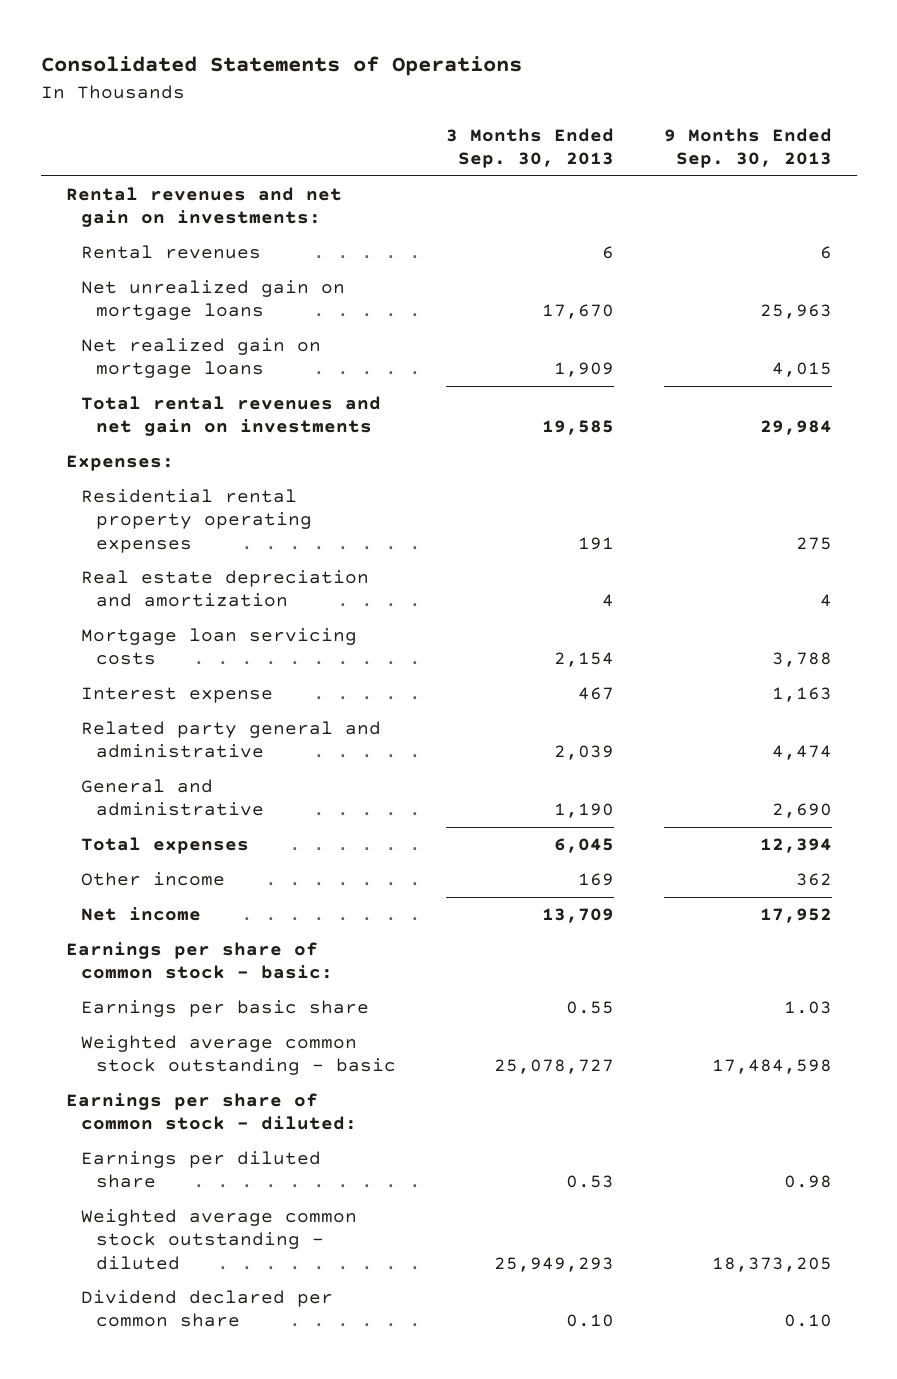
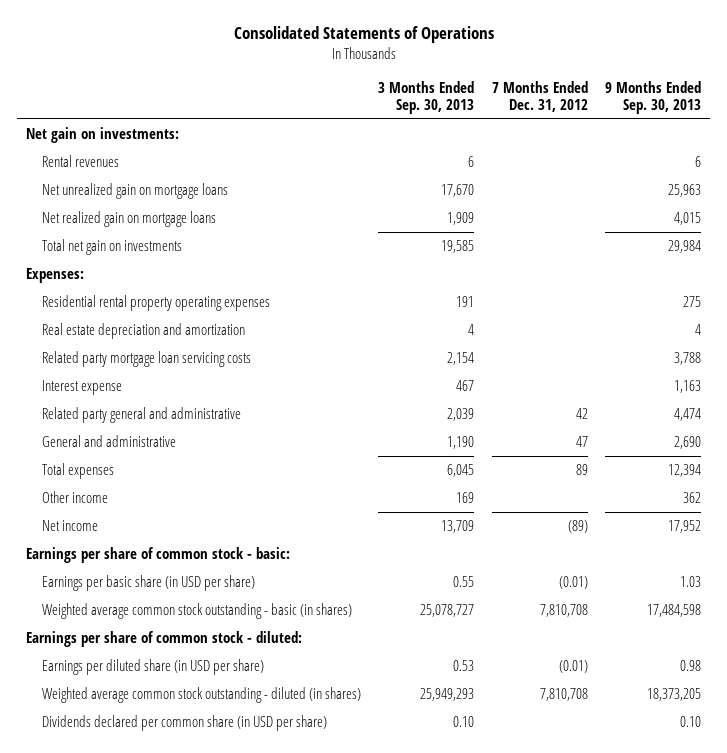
none -> [491,80,588,112] 7 Months Ended Dec. 31, 2012
[65,187,342,228] Rental revenues and net gain on investments: -> [25,127,179,144] Net gain on investments:
[80,396,381,437] Total rental revenues and net gain on investments -> [41,239,182,256] Total net gain on investments
[80,628,357,666] Mortgage loan servicing costs -> [41,351,251,368] Related party mortgage loan servicing costs
[80,1000,369,1018] Earnings per basic share -> [41,575,255,592] Earnings per basic share (in USD per share)
[80,1035,396,1076] Weighted average common stock outstanding - basic -> [41,603,352,620] Weighted average common stock outstanding - basic (in shares)
[80,1151,321,1189] Earnings per diluted share -> [41,659,264,676] Earnings per diluted share (in USD per share)
[80,1209,357,1270] Weighted average common stock outstanding - diluted -> [41,687,361,704] Weighted average common stock outstanding - diluted (in shares)
[80,1290,333,1328] Dividend declared per common share -> [41,715,327,732] Dividends declared per common share (in USD per share)

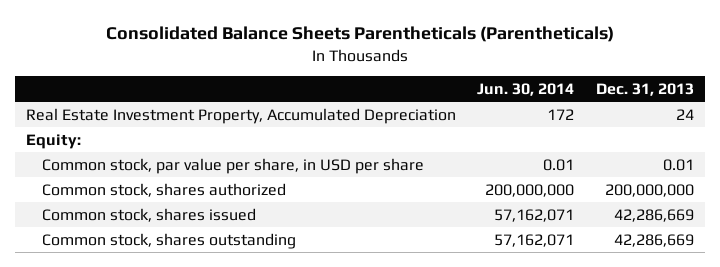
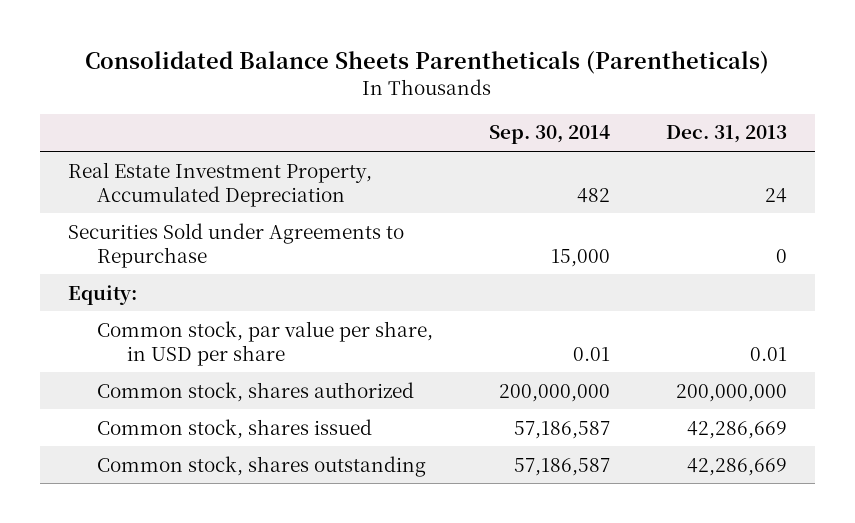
[477,83,575,97] Jun. 30, 2014 -> none
none -> [489,125,611,145] Sep. 30, 2014
none -> [67,222,404,268] Securities Sold under Agreements to Repurchase

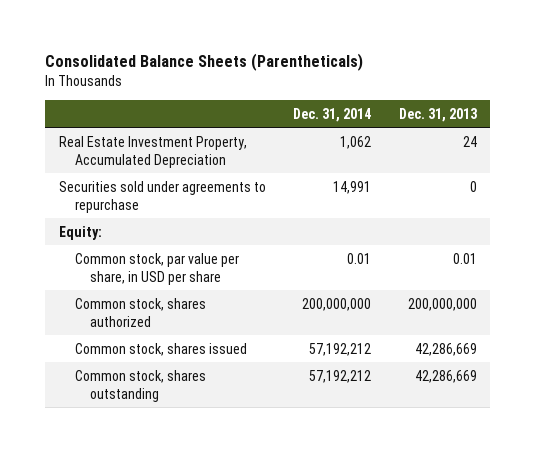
[85,51,770,75] Consolidated Balance Sheets Parentheticals (Parentheticals) -> [45,52,364,71] Consolidated Balance Sheets (Parentheticals)
[489,125,611,145] Sep. 30, 2014 -> none
none -> [293,107,372,122] Dec. 31, 2014
[67,222,404,268] Securities Sold under Agreements to Repurchase -> [58,180,266,213] Securities sold under agreements to repurchase

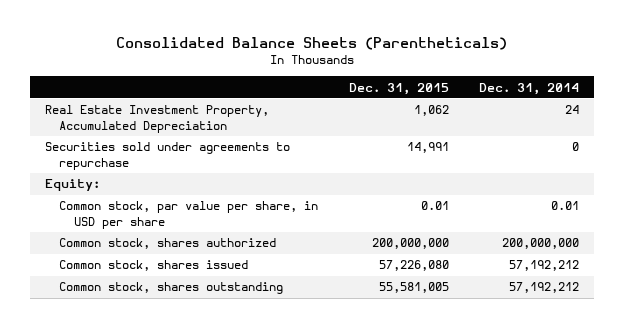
[398,107,477,122] Dec. 31, 2013 -> none
none -> [348,82,449,95] Dec. 31, 2015
[340,135,372,149] 1,062 -> [564,105,579,115] 24
[333,180,372,194] 14,991 -> [571,142,579,152] 0

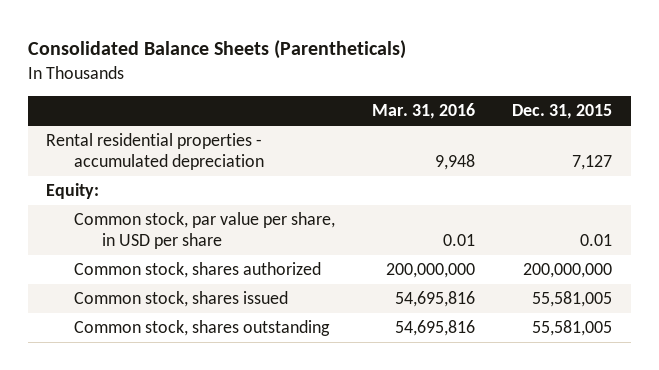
[478,82,579,95] Dec. 31, 2014 -> none
none -> [372,103,476,120] Mar. 31, 2016
[44,142,290,170] Securities sold under agreements to repurchase -> none
[44,105,269,133] Real Estate Investment Property, Accumulated Depreciation -> [46,133,265,170] Rental residential properties - accumulated depreciation
[413,105,449,117] 1,062 -> [572,154,613,170] 7,127
[378,260,449,272] 57,226,080 -> [532,291,613,308] 55,581,005

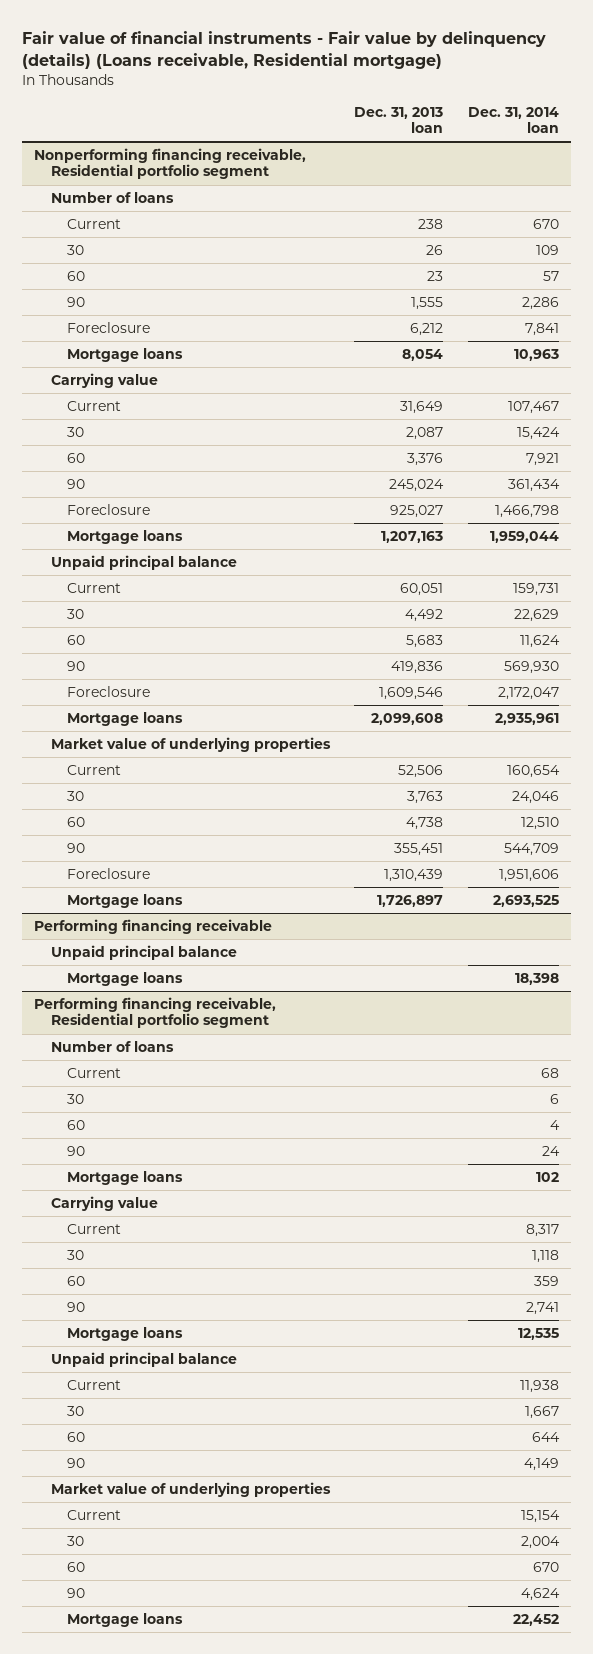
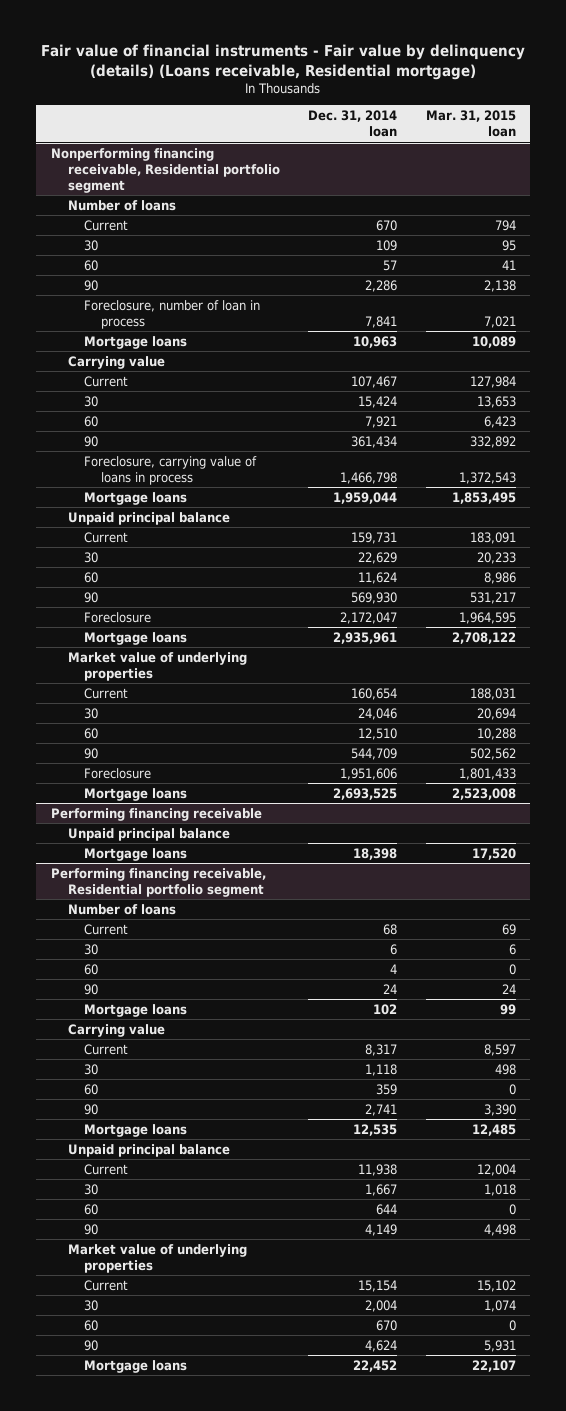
[354,106,444,134] Dec. 31, 2013 loan -> none
none -> [425,110,516,138] Mar. 31, 2015 loan
[67,322,151,334] Foreclosure -> [84,299,261,329] Foreclosure, number of loan in process
[67,504,151,516] Foreclosure -> [84,455,258,485] Foreclosure, carrying value of loans in process

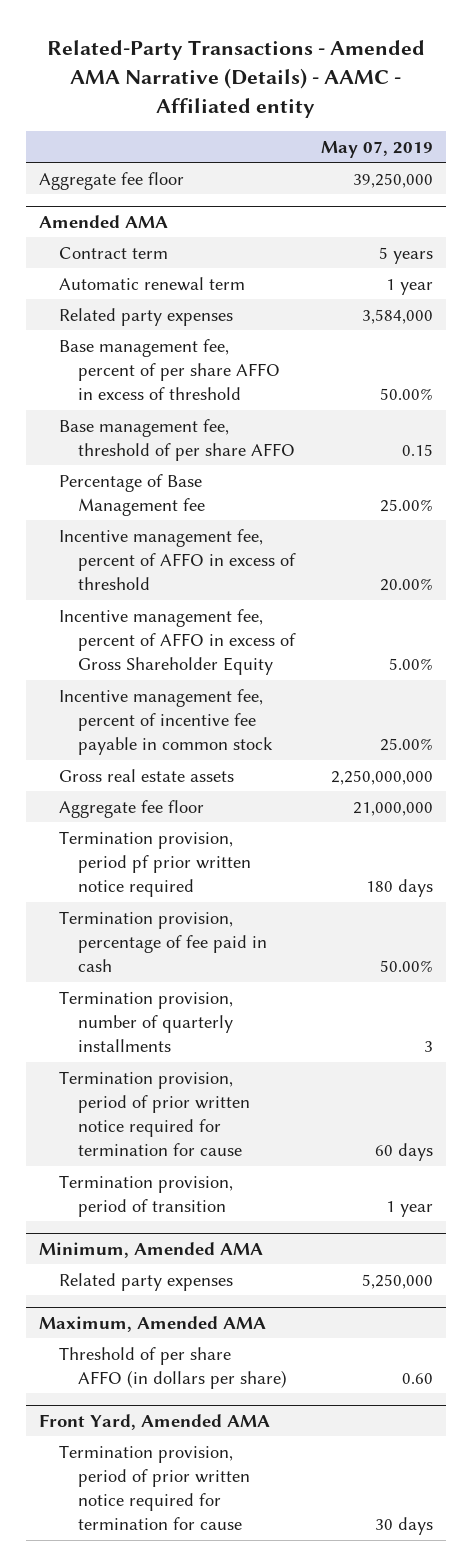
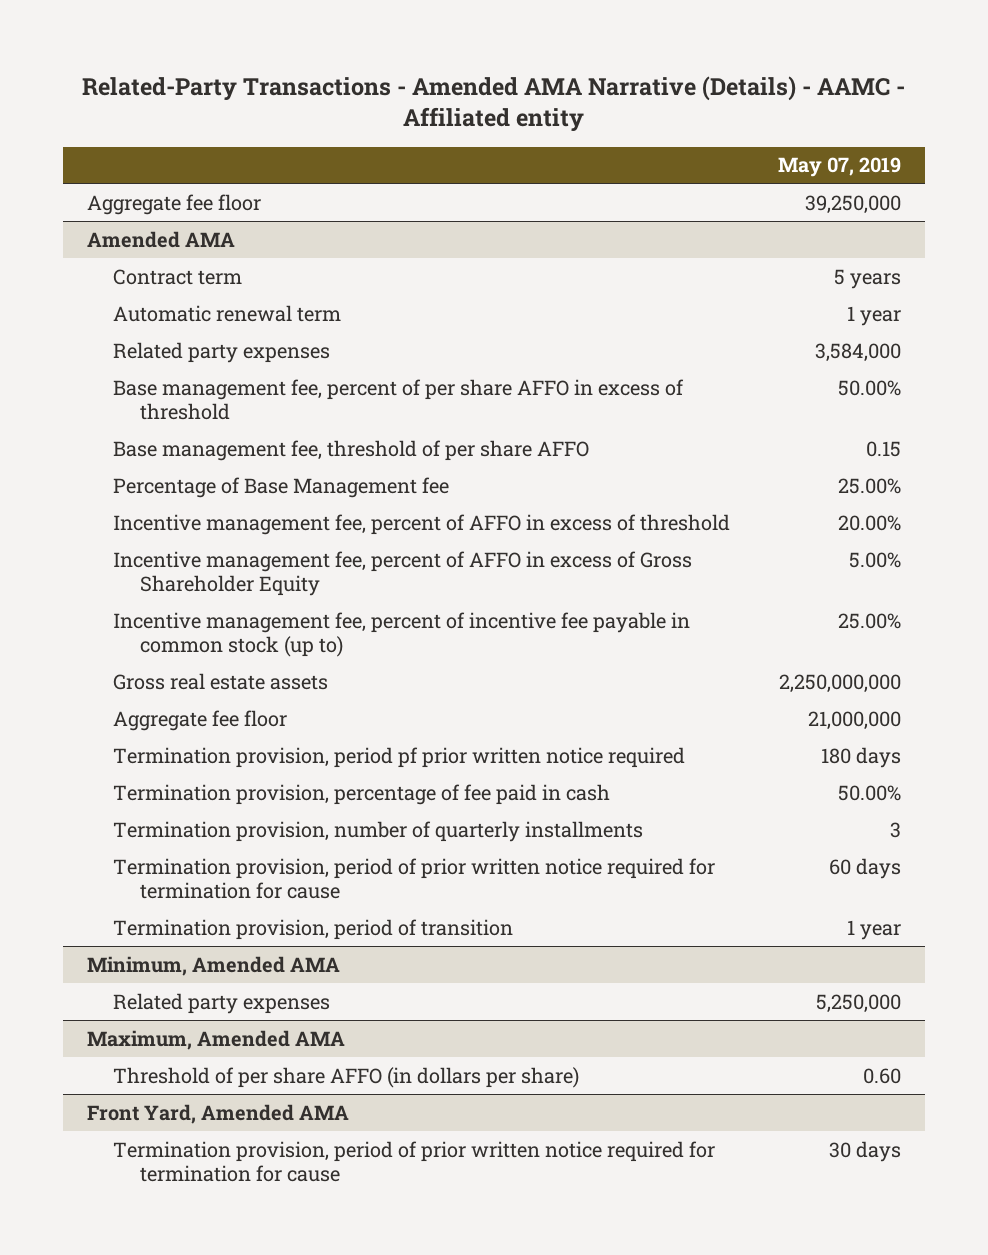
[58,688,274,756] Incentive management fee, percent of incentive fee payable in common stock -> [113,611,691,657] Incentive management fee, percent of incentive fee payable in common stock (up to)

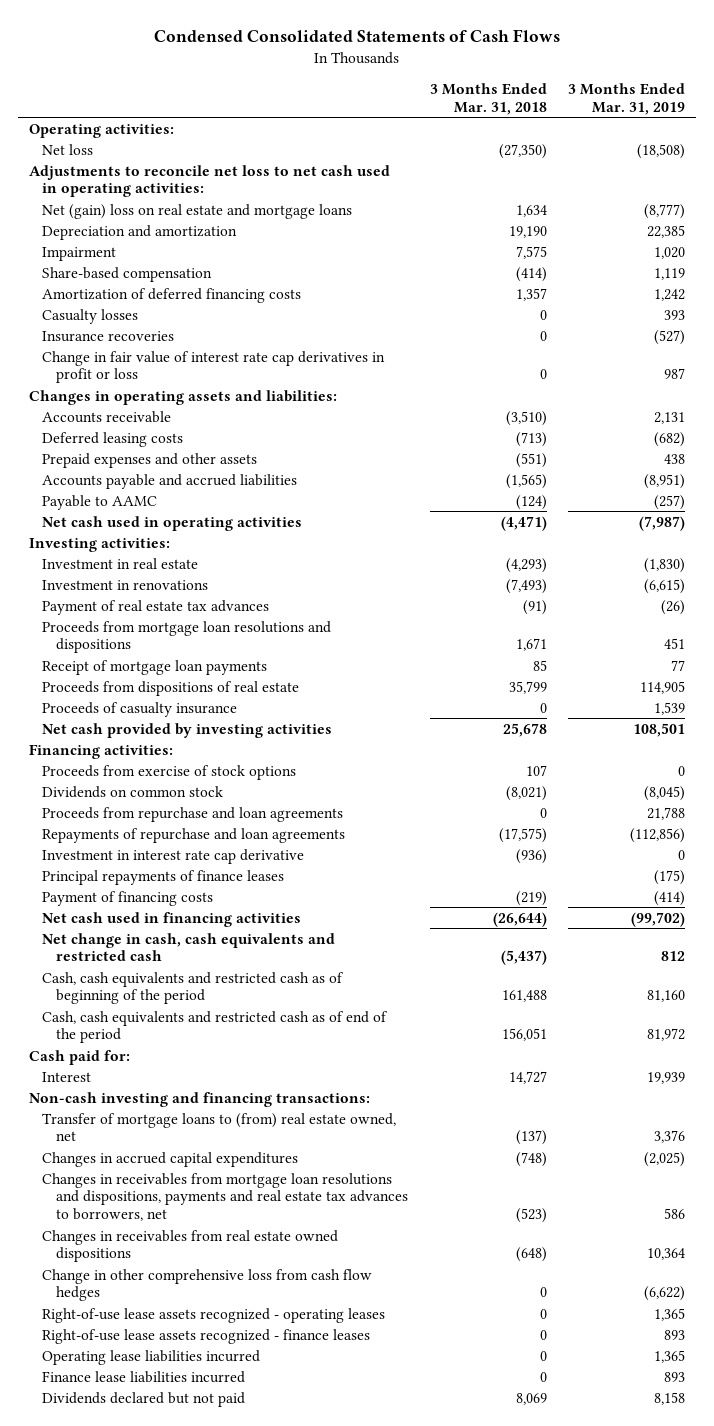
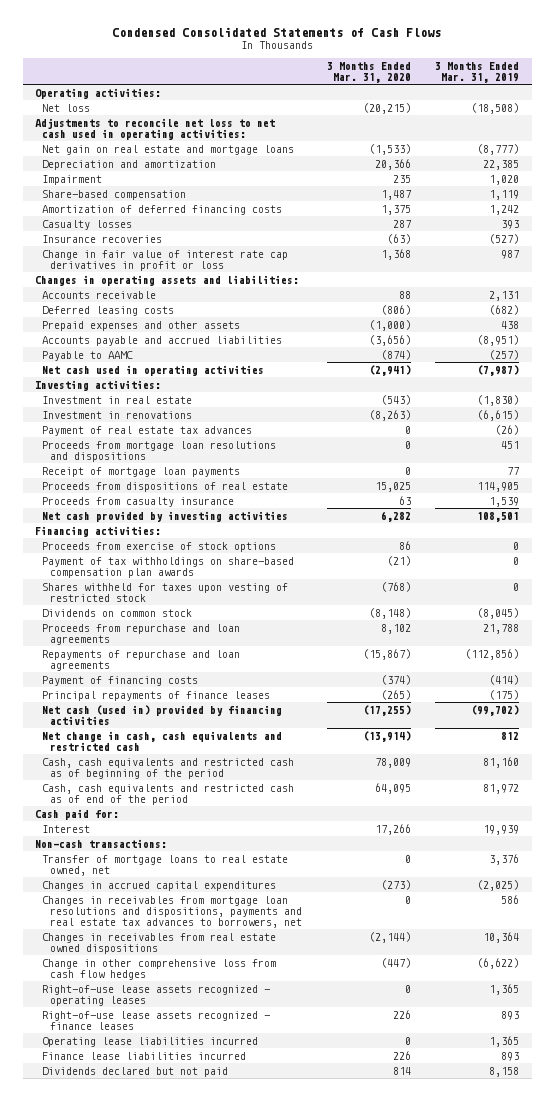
[429,82,547,115] 3 Months Ended Mar. 31, 2018 -> none
none -> [326,61,411,83] 3 Months Ended Mar. 31, 2020
[42,203,353,219] Net (gain) loss on real estate and mortgage loans -> [42,144,295,155] Net gain on real estate and mortgage loans
[42,701,238,717] Proceeds of casualty insurance -> [42,496,235,507] Proceeds from casualty insurance
none -> [42,556,295,578] Payment of tax withholdings on share-based compensation plan awards
none -> [42,582,289,602] Shares withheld for taxes upon vesting of restricted stock
[42,848,305,864] Investment in interest rate cap derivative -> none
[42,869,285,885] Principal repayments of finance leases -> [42,690,271,701] Principal repayments of finance leases
[42,911,302,927] Net cash used in financing activities -> [42,704,283,725] Net cash (used in) provided by financing activities
[28,1091,370,1107] Non-cash investing and financing transactions: -> [34,838,167,848] Non-cash transactions:
[42,1112,397,1142] Transfer of mortgage loans to (from) real estate owned, net -> [42,854,289,876] Transfer of mortgage loans to real estate owned, net

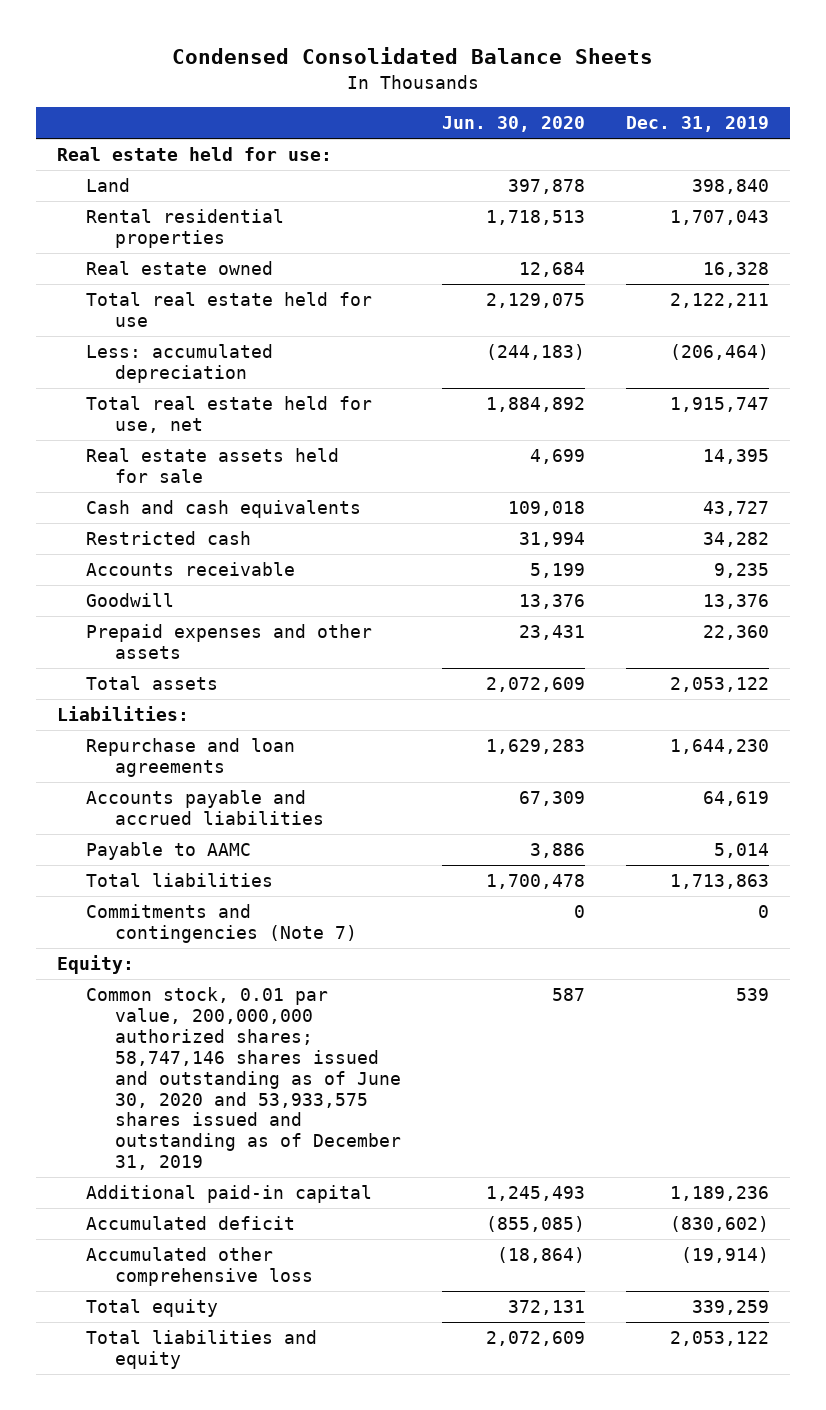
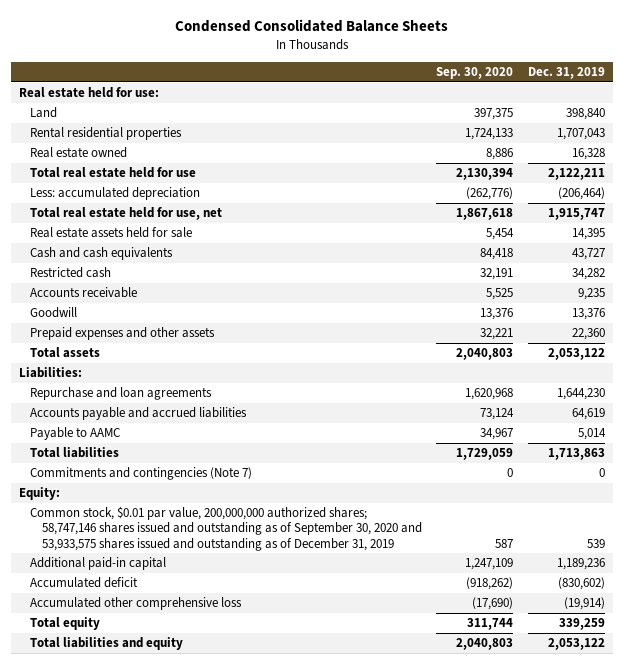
[441,115,585,132] Jun. 30, 2020 -> none
none -> [436,66,514,79] Sep. 30, 2020
[85,987,401,1171] Common stock, 0.01 par value, 200,000,000 authorized shares; 58,747,146 shares issued and outstanding as of June 30, 2020 and 53,933,575 shares issued and outstanding as of December 31, 2019 -> [30,506,422,551] Common stock, $0.01 par value, 200,000,000 authorized shares; 58,747,146 shares issued and outstanding as of September 30, 2020 and 53,933,575 shares issued and outstanding as of December 31, 2019

